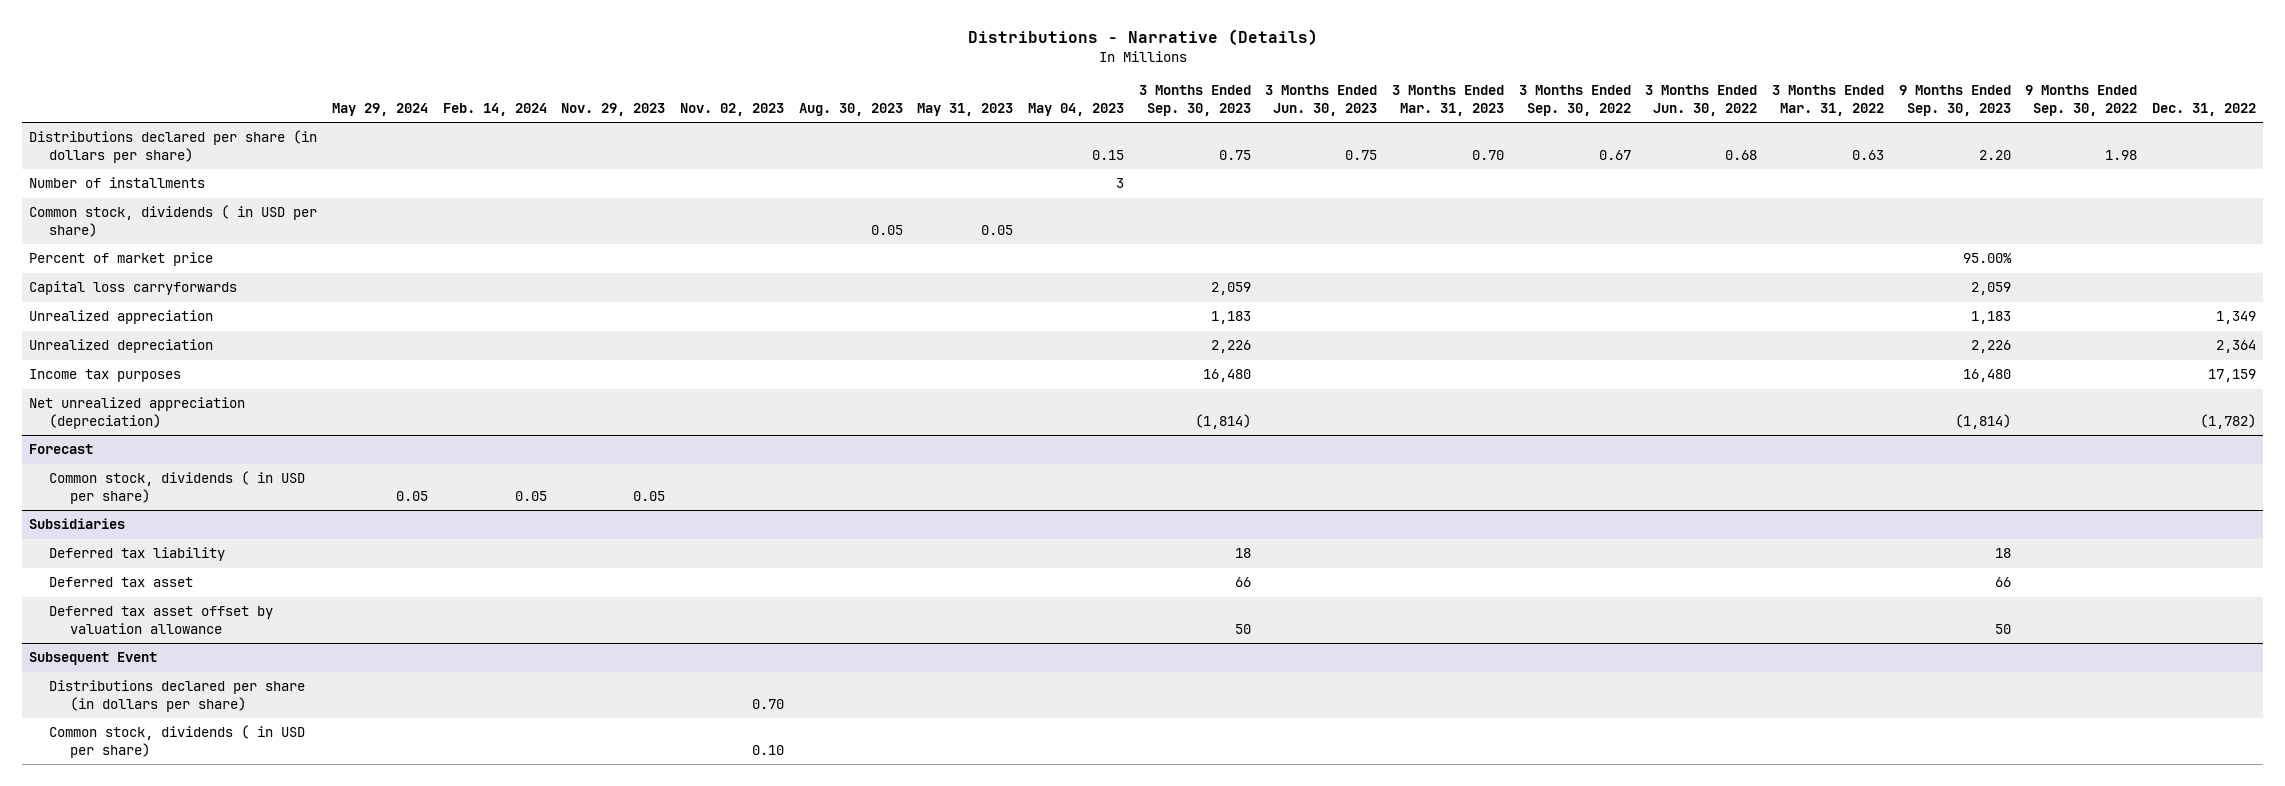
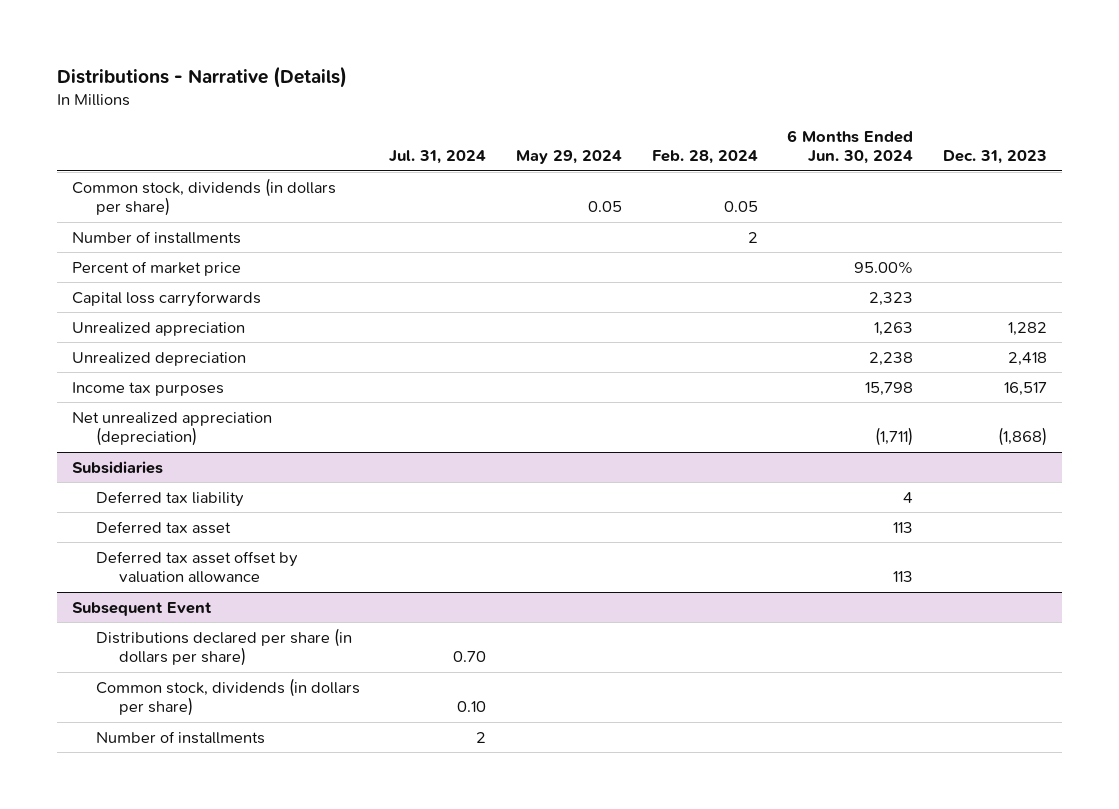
[442,102,547,116] Feb. 14, 2024 -> none
[561,102,666,116] Nov. 29, 2023 -> none
[679,102,784,116] Nov. 02, 2023 -> none
[798,102,903,116] Aug. 30, 2023 -> none
[917,102,1014,116] May 31, 2023 -> none
[1027,102,1124,116] May 04, 2023 -> none
[1138,85,1251,116] 3 Months Ended Sep. 30, 2023 -> none
[1265,85,1378,116] 3 Months Ended Jun. 30, 2023 -> none
[1391,85,1504,116] 3 Months Ended Mar. 31, 2023 -> none
[1518,85,1631,116] 3 Months Ended Sep. 30, 2022 -> none
[1645,85,1758,116] 3 Months Ended Jun. 30, 2022 -> none
[1771,85,1884,116] 3 Months Ended Mar. 31, 2022 -> none
[1898,85,2011,116] 9 Months Ended Sep. 30, 2023 -> none
[2025,85,2138,116] 9 Months Ended Sep. 30, 2022 -> none
[2152,102,2257,116] Dec. 31, 2022 -> none
none -> [389,150,487,165] Jul. 31, 2024
none -> [651,150,758,165] Feb. 28, 2024
none -> [787,129,914,165] 6 Months Ended Jun. 30, 2024
none -> [943,150,1048,165] Dec. 31, 2023
[29,130,318,163] Distributions declared per share (in dollars per share) -> none
none -> [71,177,336,217] Common stock, dividends (in dollars per share)
[29,205,318,237] Common stock, dividends ( in USD per share) -> none
[29,444,94,455] Forecast -> none
[49,471,306,504] Common stock, dividends ( in USD per share) -> none
[49,725,306,758] Common stock, dividends ( in USD per share) -> [95,677,360,717] Common stock, dividends (in dollars per share)
none -> [95,730,265,744] Number of installments

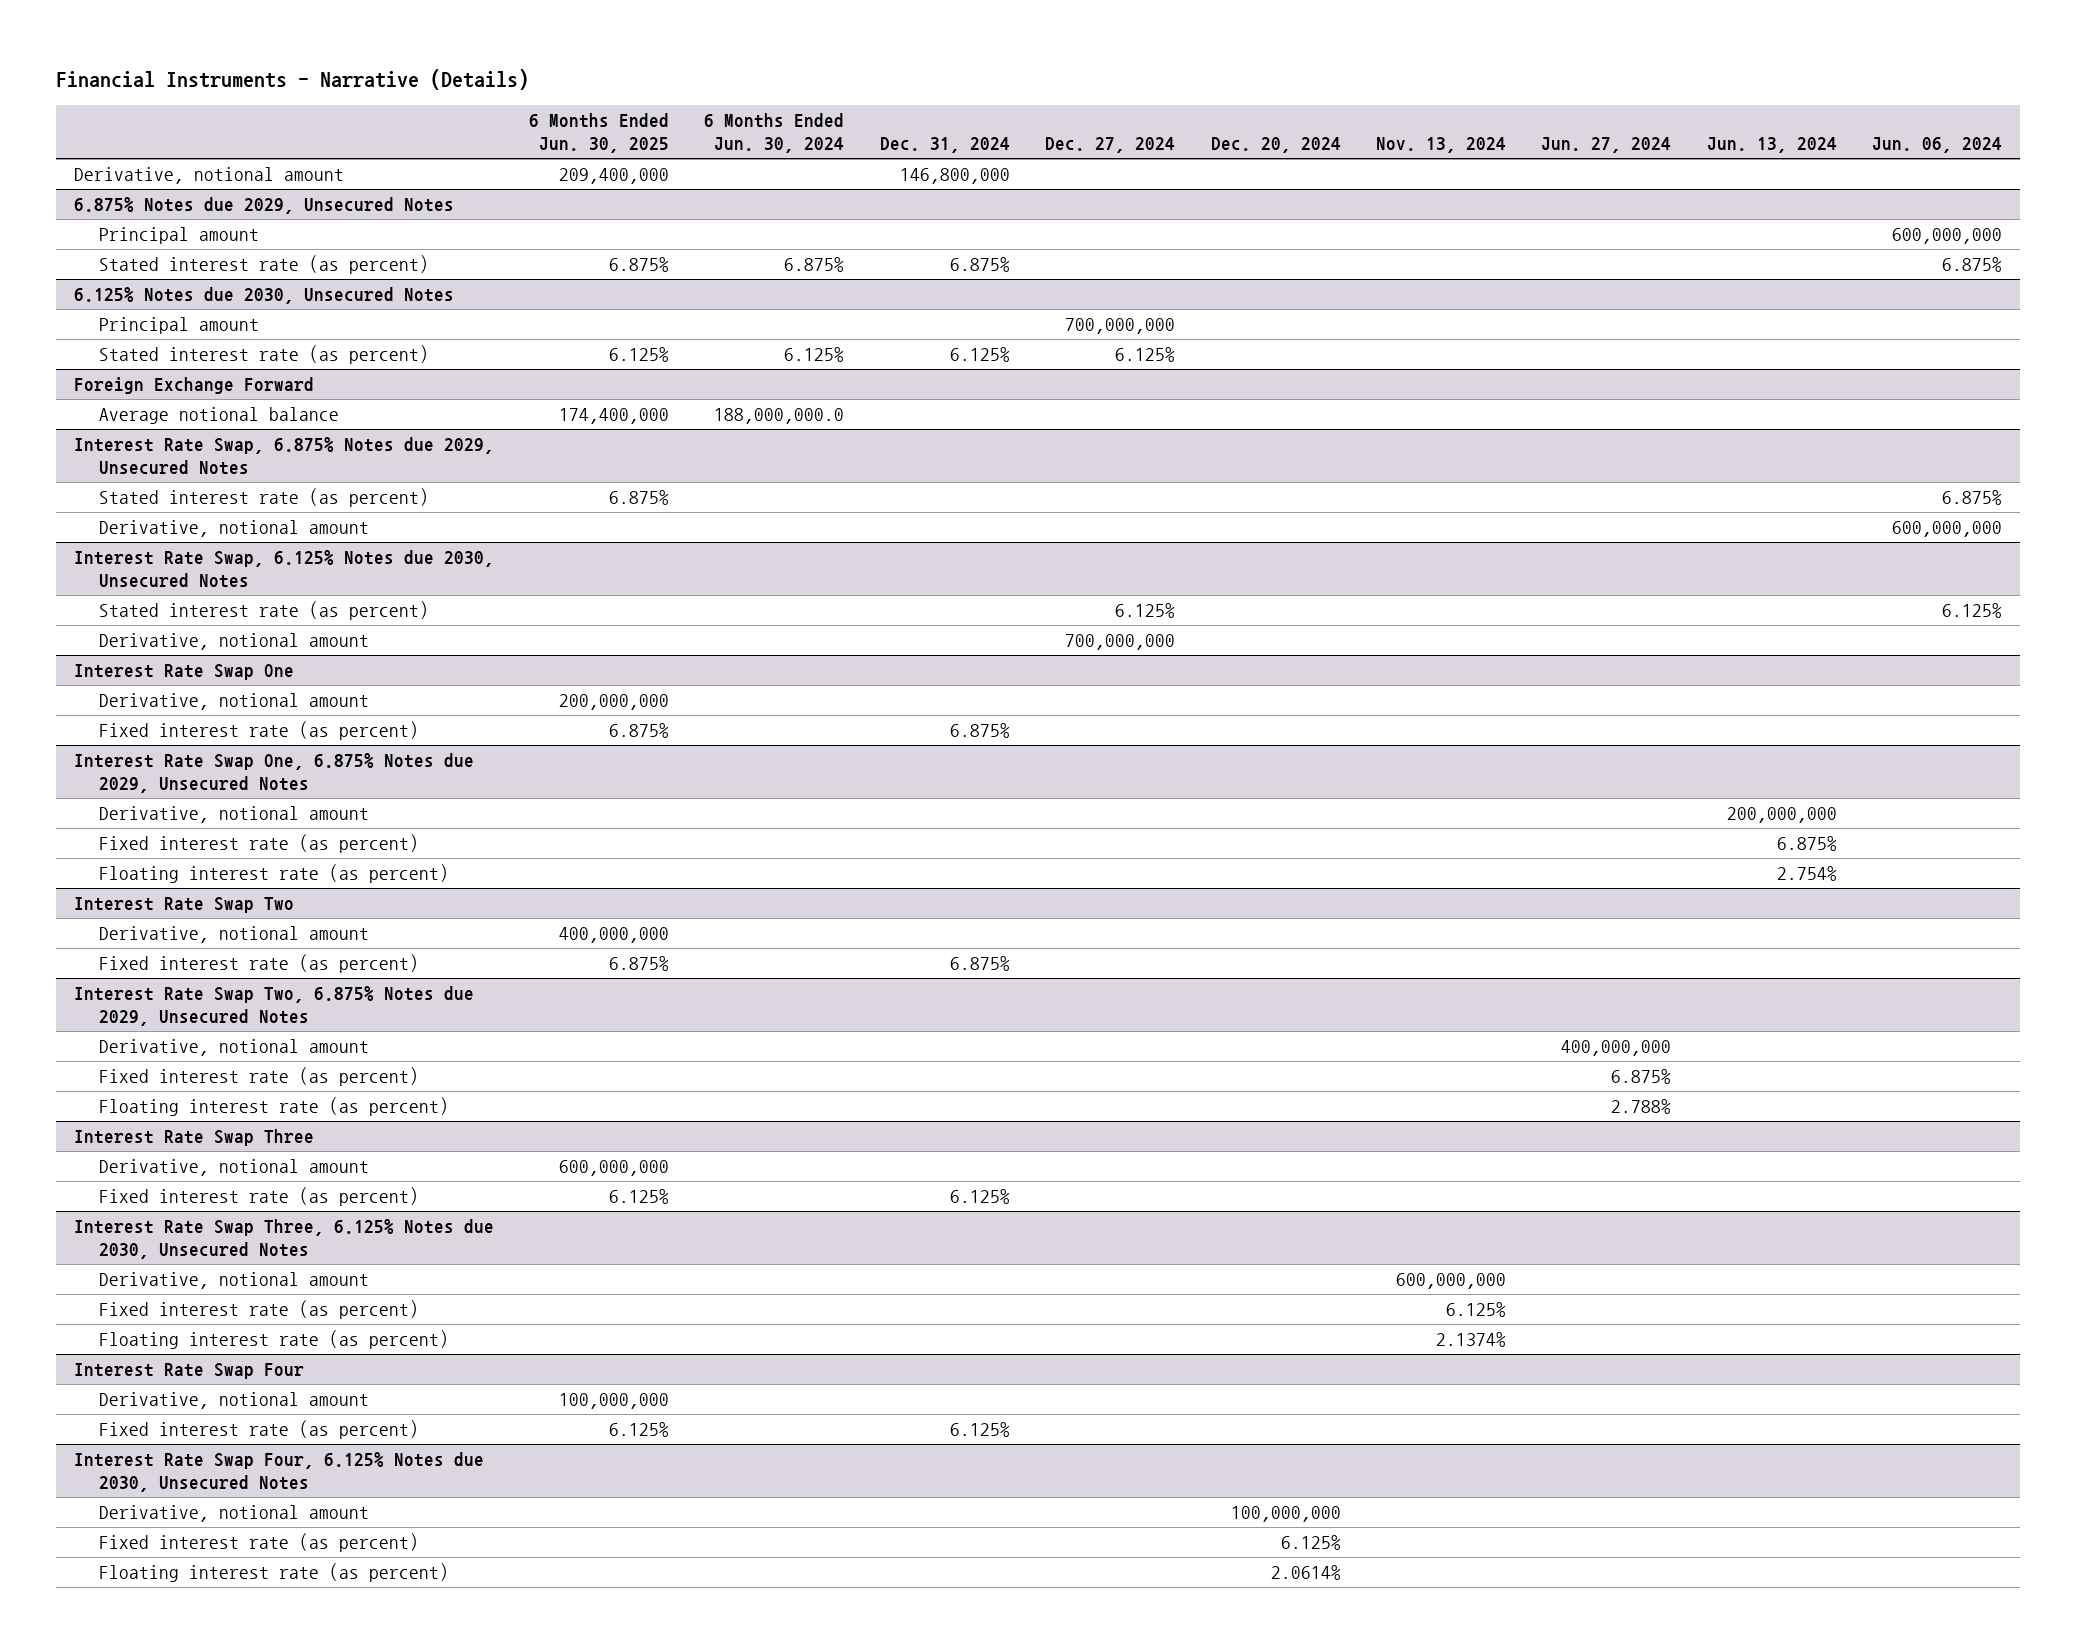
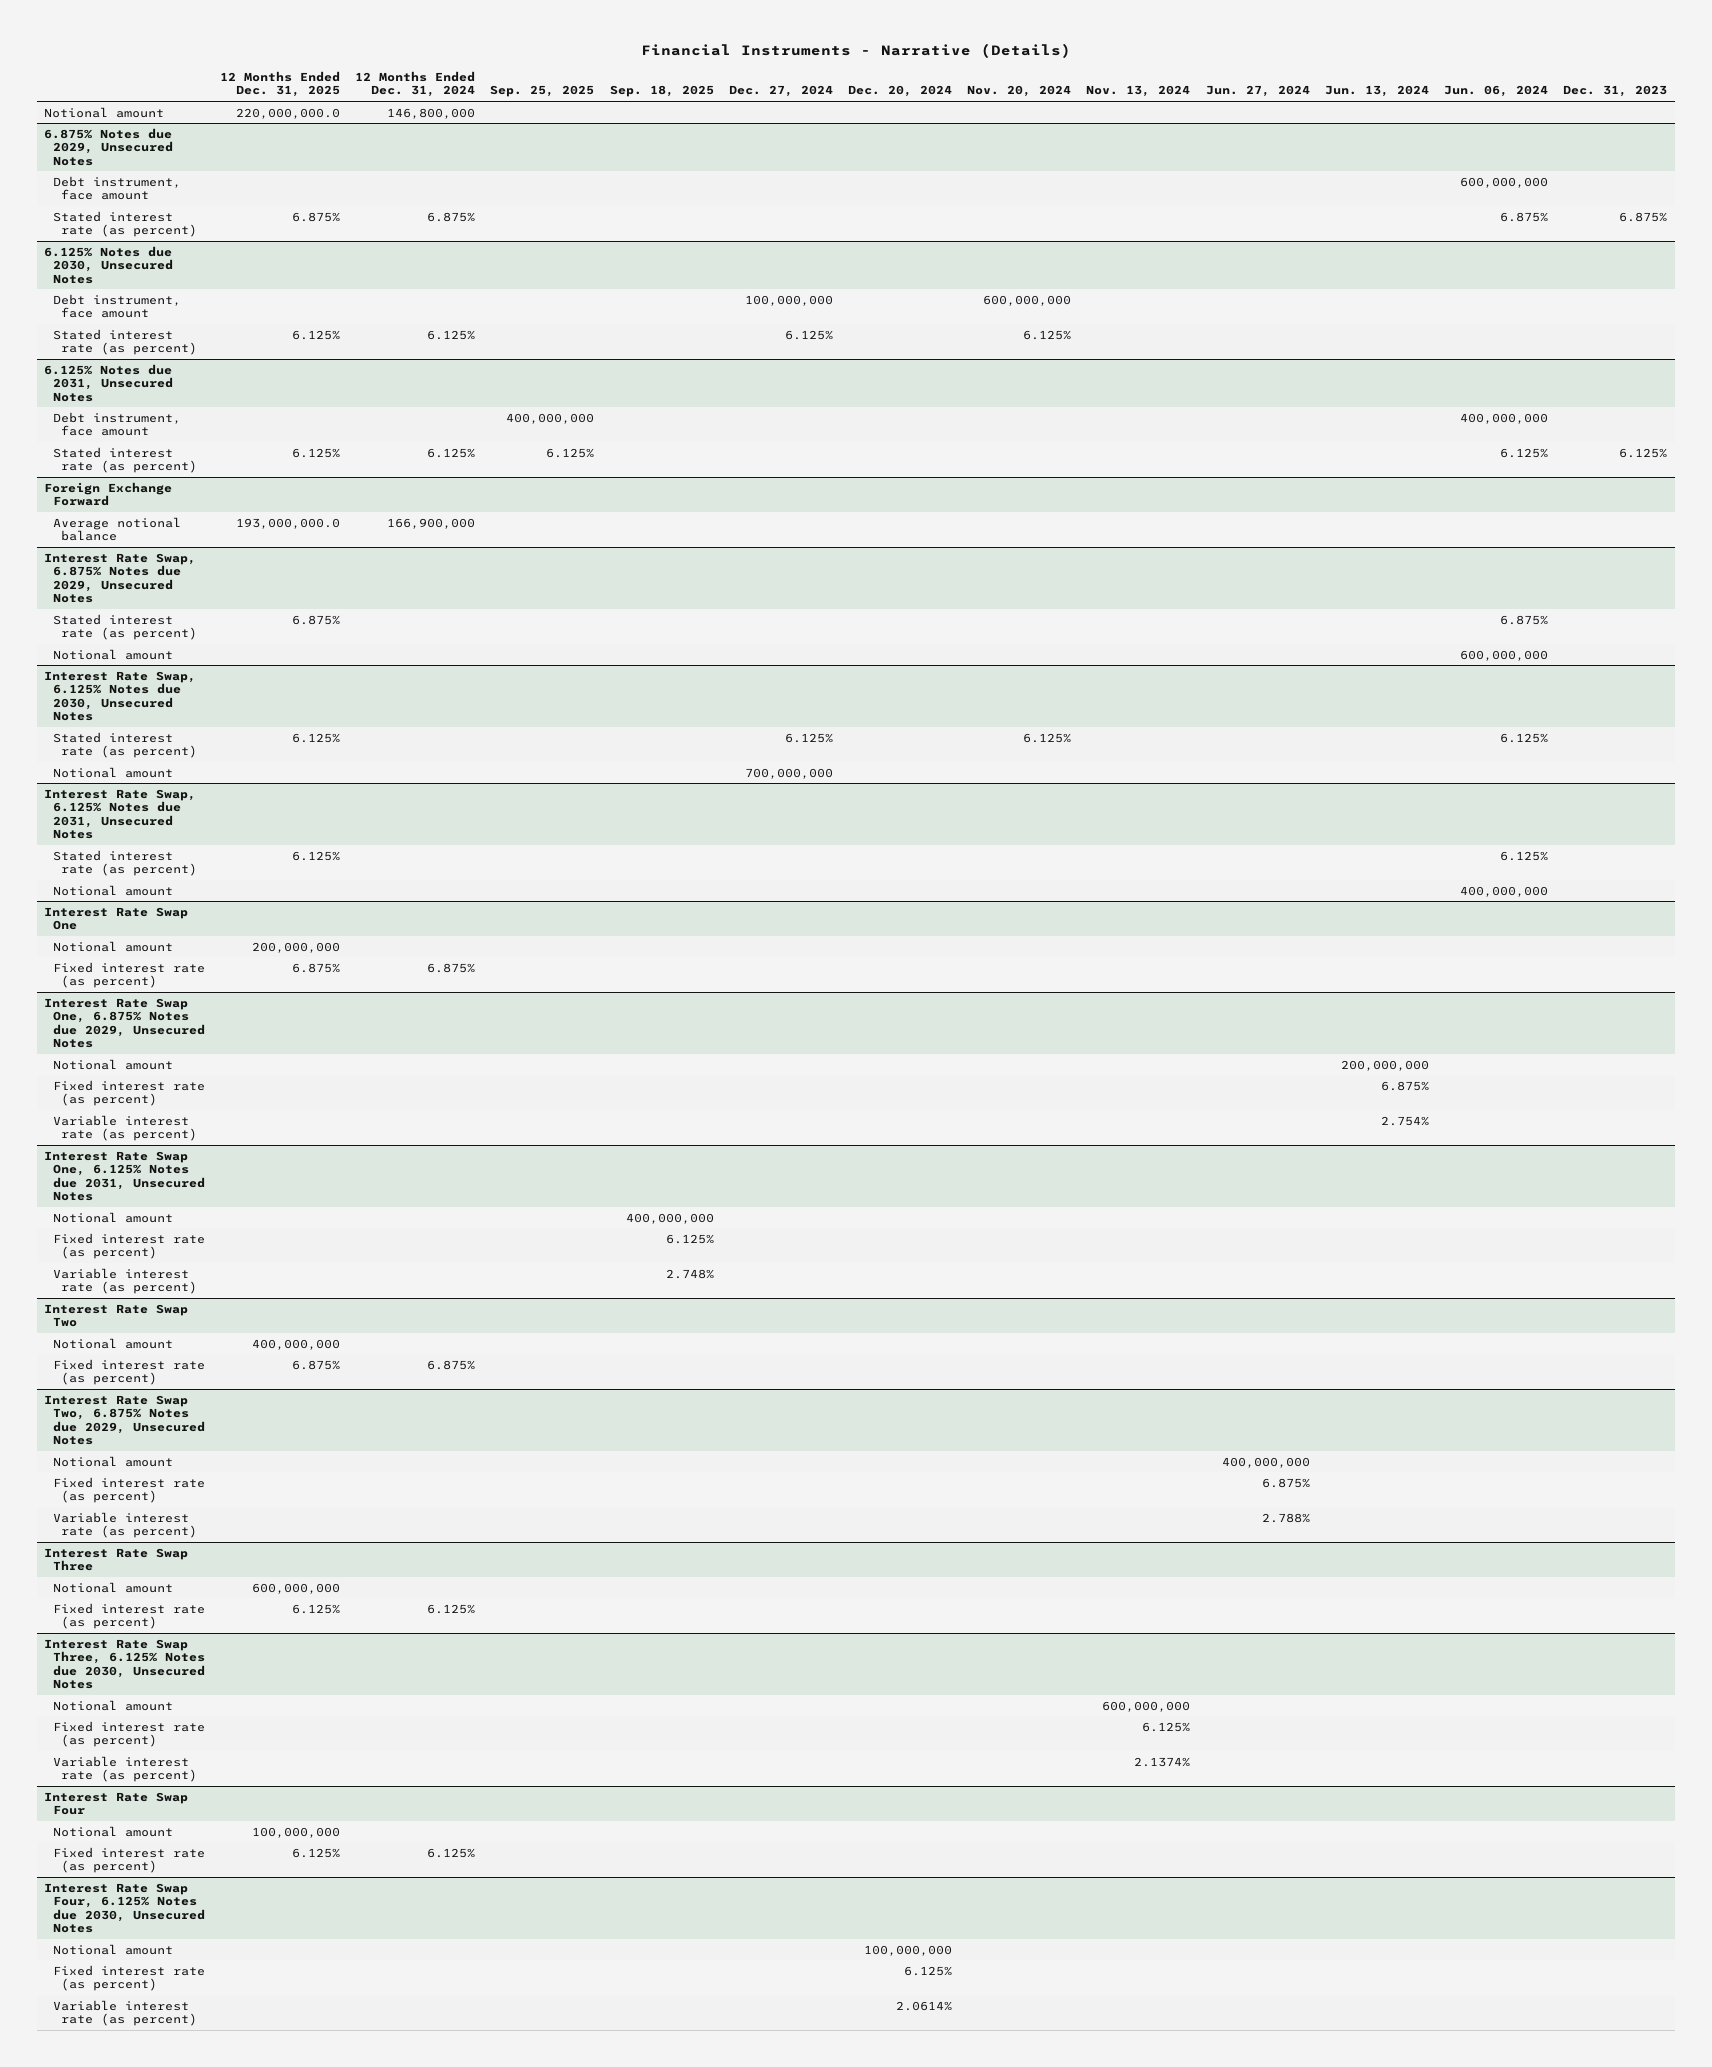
[529,113,670,154] 6 Months Ended Jun. 30, 2025 -> none
[704,113,845,154] 6 Months Ended Jun. 30, 2024 -> none
[879,137,1010,154] Dec. 31, 2024 -> none
none -> [219,70,340,98] 12 Months Ended Dec. 31, 2025
none -> [355,70,476,98] 12 Months Ended Dec. 31, 2024
none -> [490,85,595,98] Sep. 25, 2025
none -> [609,85,714,98] Sep. 18, 2025
none -> [967,85,1072,98] Nov. 20, 2024
none -> [1563,85,1668,98] Dec. 31, 2023
[73,167,344,185] Derivative, notional amount -> [44,106,165,118] Notional amount
[99,227,260,245] Principal amount -> [52,175,181,201] Debt instrument, face amount
[99,317,260,335] Principal amount -> [52,293,181,319] Debt instrument, face amount
[1065,318,1176,335] 700,000,000 -> [744,294,833,306] 100,000,000
none -> [44,363,173,402] 6.125% Notes due 2031, Unsecured Notes
none -> [52,411,181,437] Debt instrument, face amount
none -> [52,446,198,474] Stated interest rate (as percent)
[99,520,370,538] Derivative, notional amount -> [52,648,173,660] Notional amount
[99,633,370,651] Derivative, notional amount -> [52,766,173,778] Notional amount
none -> [44,788,197,840] Interest Rate Swap, 6.125% Notes due 2031, Unsecured Notes
none -> [52,849,198,877] Stated interest rate (as percent)
none -> [52,884,173,896] Notional amount
[99,693,370,711] Derivative, notional amount -> [52,940,173,952] Notional amount
[99,806,370,824] Derivative, notional amount -> [52,1058,173,1070] Notional amount
[99,864,450,884] Floating interest rate (as percent) -> [52,1114,198,1142] Variable interest rate (as percent)
none -> [44,1150,205,1202] Interest Rate Swap One, 6.125% Notes due 2031, Unsecured Notes
none -> [52,1211,173,1223] Notional amount
none -> [52,1232,205,1260] Fixed interest rate (as percent)
none -> [52,1267,198,1295] Variable interest rate (as percent)
[99,926,370,944] Derivative, notional amount -> [52,1337,173,1349] Notional amount
[99,1039,370,1057] Derivative, notional amount -> [52,1455,173,1467] Notional amount
[99,1097,450,1117] Floating interest rate (as percent) -> [52,1511,198,1539] Variable interest rate (as percent)
[99,1159,370,1177] Derivative, notional amount -> [52,1581,173,1593] Notional amount
[99,1272,370,1290] Derivative, notional amount -> [52,1699,173,1711] Notional amount
[99,1330,450,1350] Floating interest rate (as percent) -> [52,1755,198,1783] Variable interest rate (as percent)
[99,1392,370,1410] Derivative, notional amount -> [52,1825,173,1837] Notional amount
[99,1505,370,1523] Derivative, notional amount -> [52,1943,173,1955] Notional amount
[99,1563,450,1583] Floating interest rate (as percent) -> [52,1999,198,2027] Variable interest rate (as percent)

